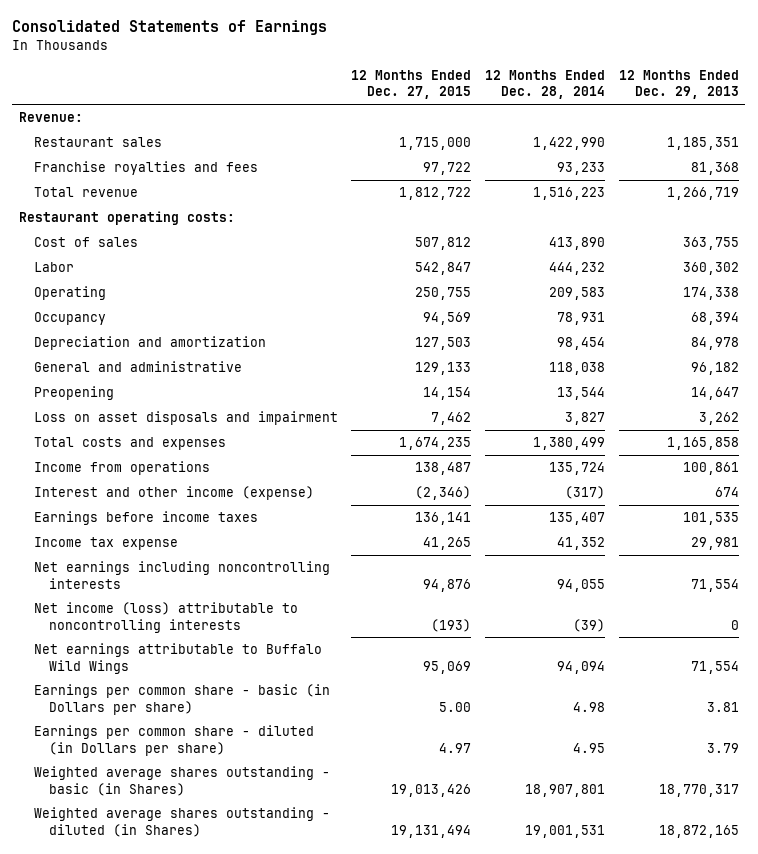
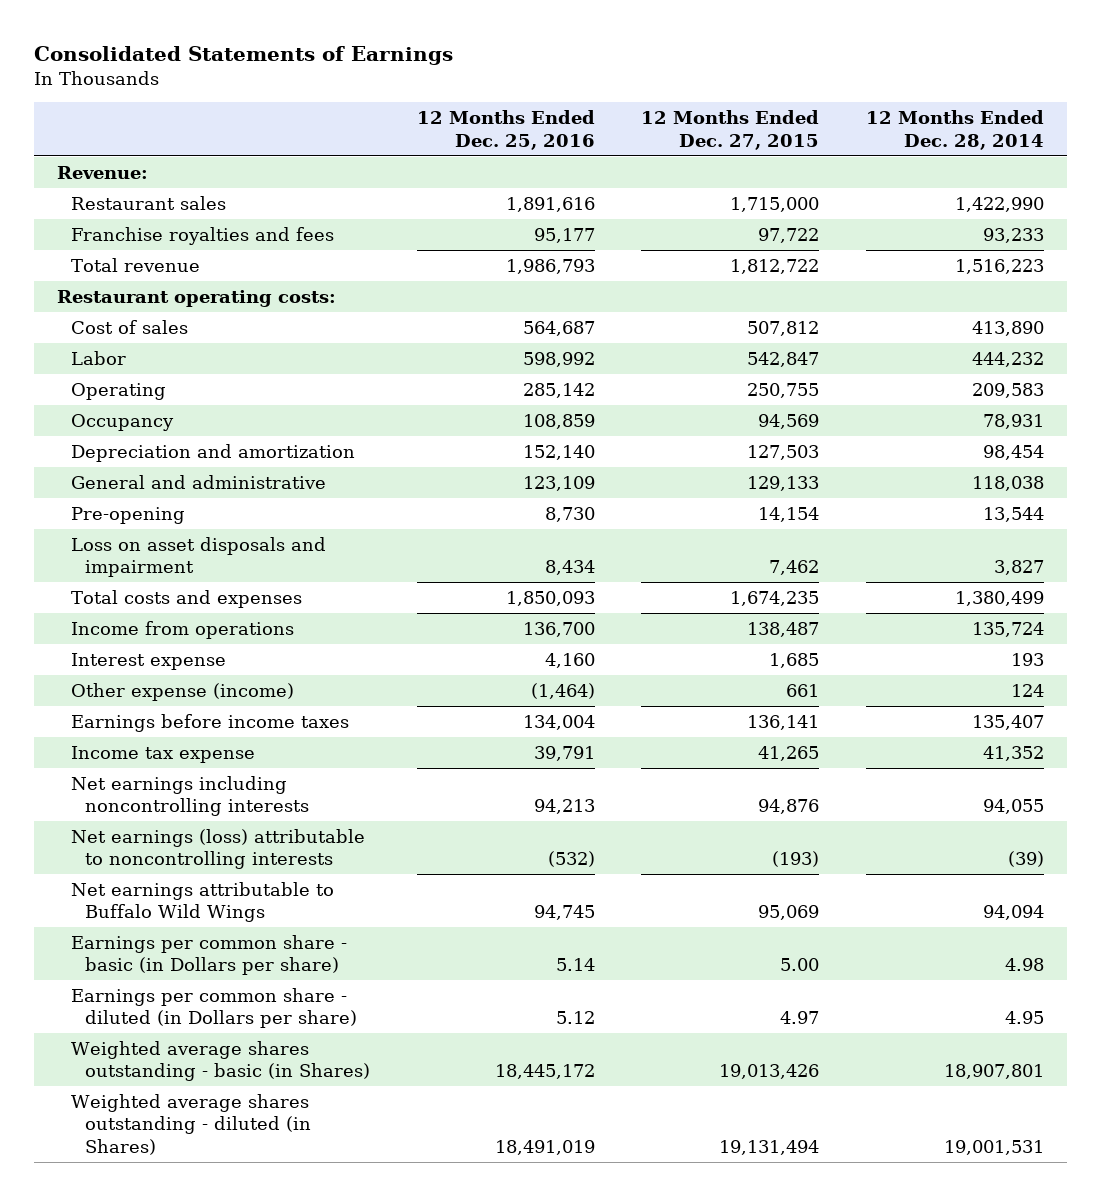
[618,69,739,100] 12 Months Ended Dec. 29, 2013 -> none
none -> [416,110,595,150] 12 Months Ended Dec. 25, 2016
[33,386,114,401] Preopening -> [70,506,185,524] Pre-opening
none -> [70,652,226,670] Interest expense
[33,486,314,501] Interest and other income (expense) -> [70,682,294,701] Other expense (income)
[415,486,472,501] (2,346) -> [786,683,820,697] 661
[565,486,606,500] (317) -> [1010,683,1044,697] 124
[33,602,298,633] Net income (loss) attributable to noncontrolling interests -> [70,828,365,870] Net earnings (loss) attributable to noncontrolling interests

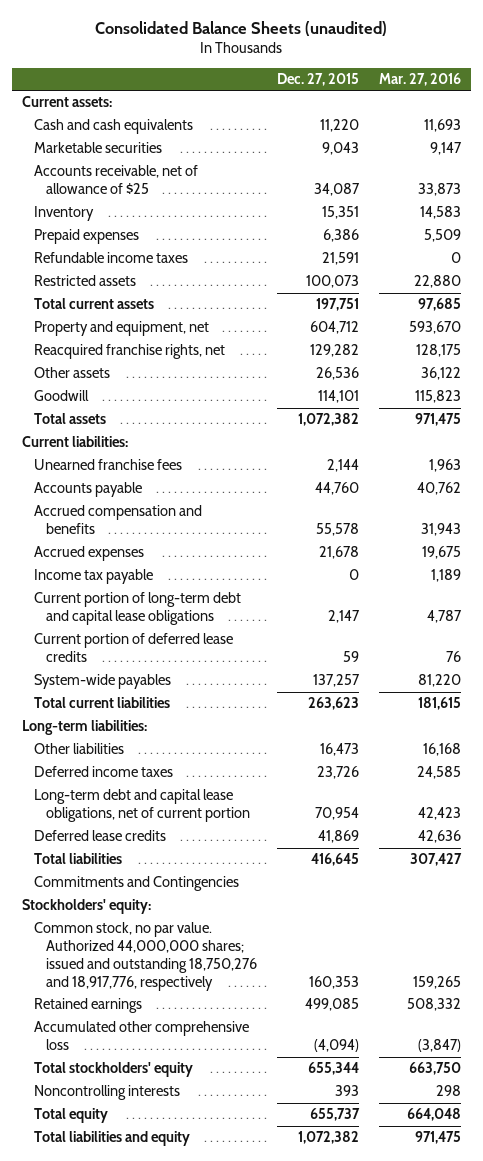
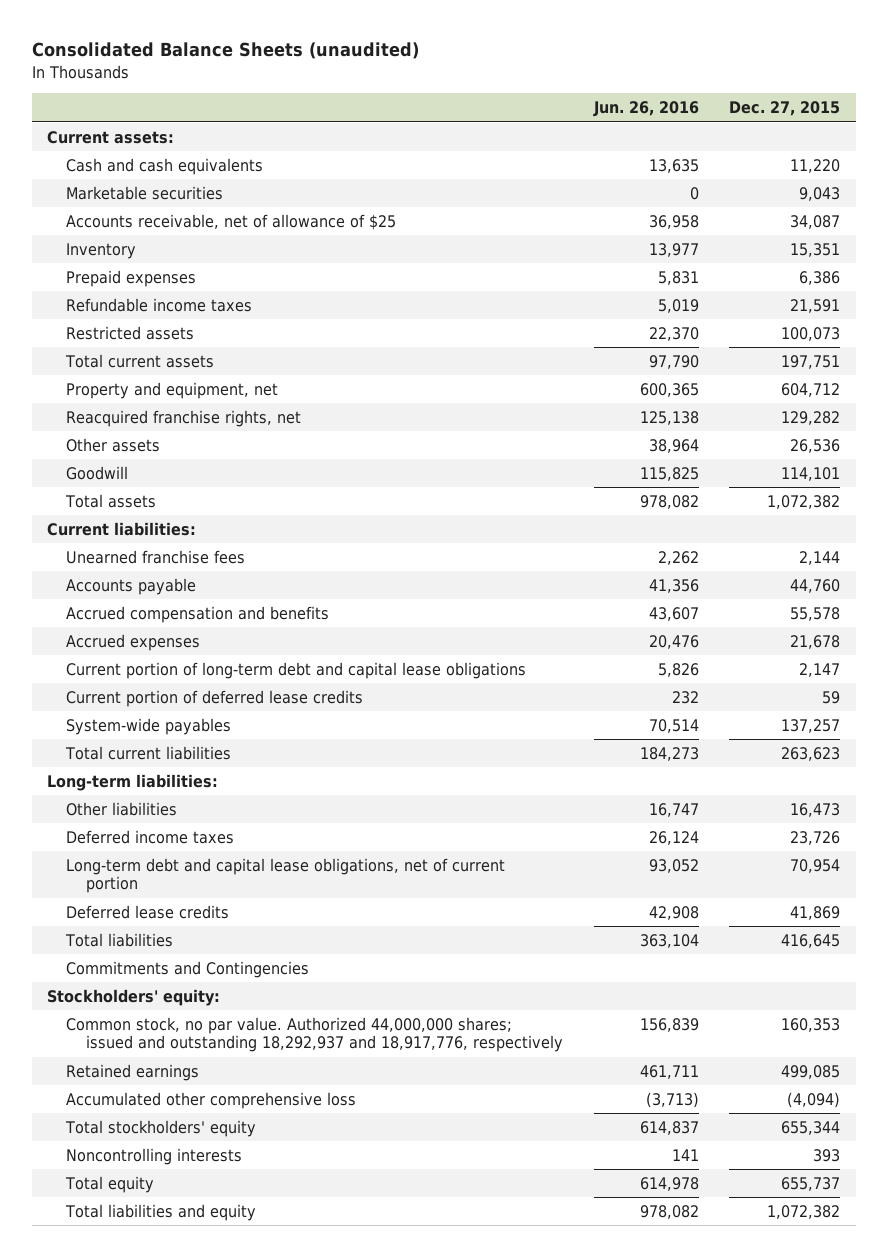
[378,73,461,87] Mar. 27, 2016 -> none
none -> [592,101,699,118] Jun. 26, 2016
[34,569,154,585] Income tax payable -> none
[34,922,258,991] Common stock, no par value. Authorized 44,000,000 shares; issued and outstanding 18,750,276 and 18,917,776, respectively -> [66,1016,563,1053] Common stock, no par value. Authorized 44,000,000 shares; issued and outstanding 18,292,937 and 18,917,776, respectively

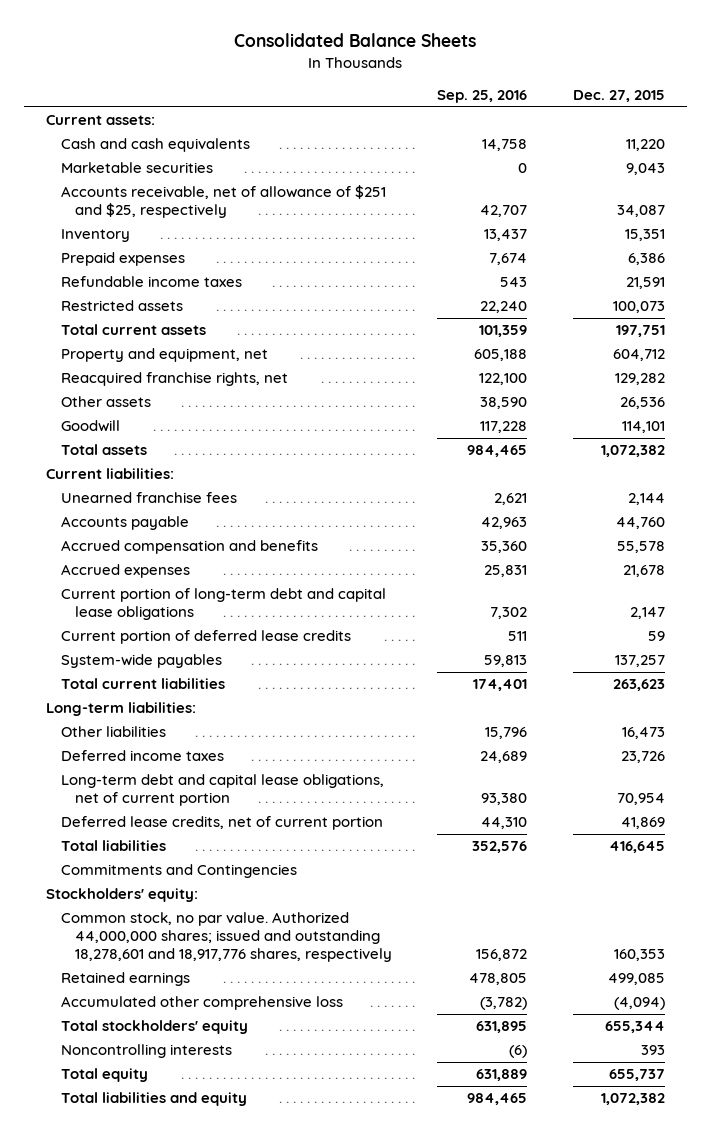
[31,42,419,60] Consolidated Balance Sheets (unaudited) -> [234,33,477,48] Consolidated Balance Sheets
[592,101,699,118] Jun. 26, 2016 -> none
none -> [437,90,528,104] Sep. 25, 2016
[66,213,397,230] Accounts receivable, net of allowance of $25 -> [60,185,386,219] Accounts receivable, net of allowance of $251 and $25, respectively
[66,904,230,919] Deferred lease credits -> [60,816,383,831] Deferred lease credits, net of current portion
[66,1016,563,1053] Common stock, no par value. Authorized 44,000,000 shares; issued and outstanding 18,292,937 and 18,917,776, respectively -> [60,912,392,963] Common stock, no par value. Authorized 44,000,000 shares; issued and outstanding 18,278,601 and 18,917,776 shares, respectively

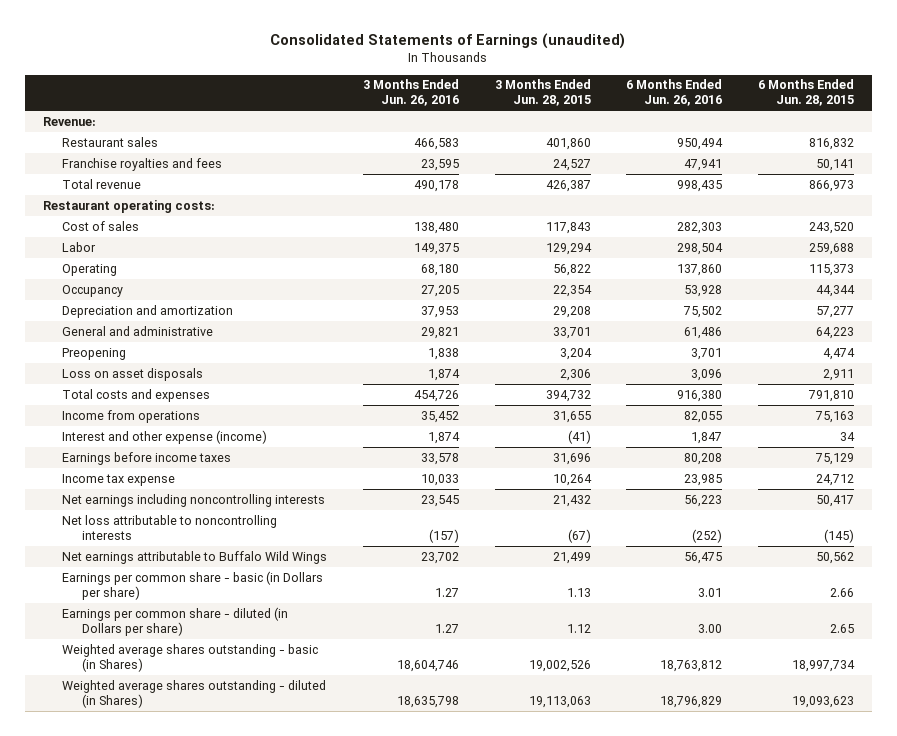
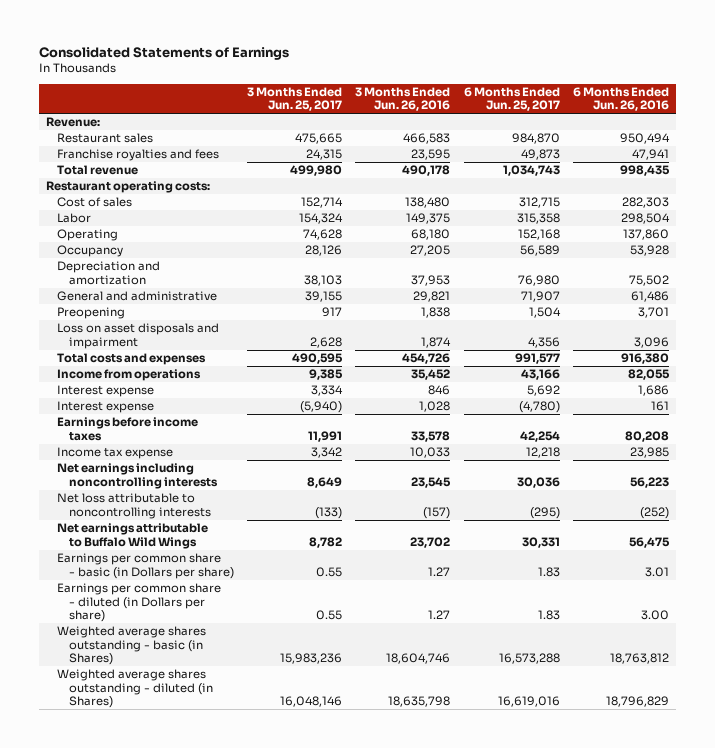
[270,32,626,49] Consolidated Statements of Earnings (unaudited) -> [38,46,289,60] Consolidated Statements of Earnings
[494,79,591,107] 3 Months Ended Jun. 28, 2015 -> none
[758,79,855,107] 6 Months Ended Jun. 28, 2015 -> none
none -> [246,86,342,112] 3 Months Ended Jun. 25, 2017
none -> [463,86,560,112] 6 Months Ended Jun. 25, 2017
[62,367,204,381] Loss on asset disposals -> [57,323,220,349] Loss on asset disposals and impairment
none -> [57,385,155,398] Interest expense
[62,429,268,444] Interest and other expense (income) -> [57,401,155,414] Interest expense
[427,431,460,444] 1,874 -> [419,401,451,413] 1,028
[691,431,723,444] 1,847 -> [651,401,670,412] 161

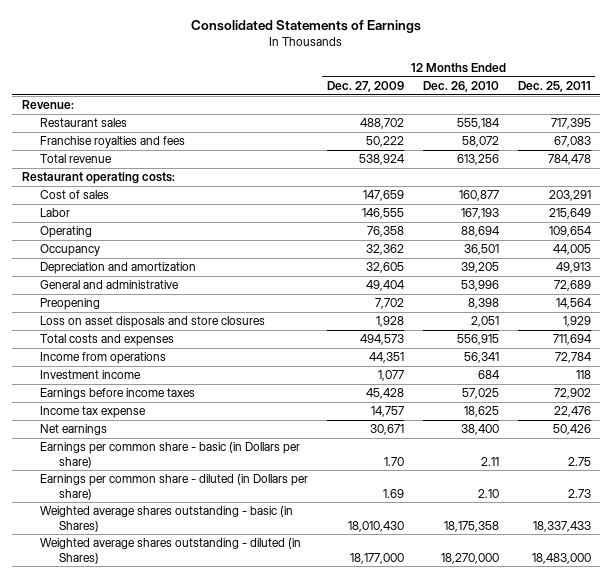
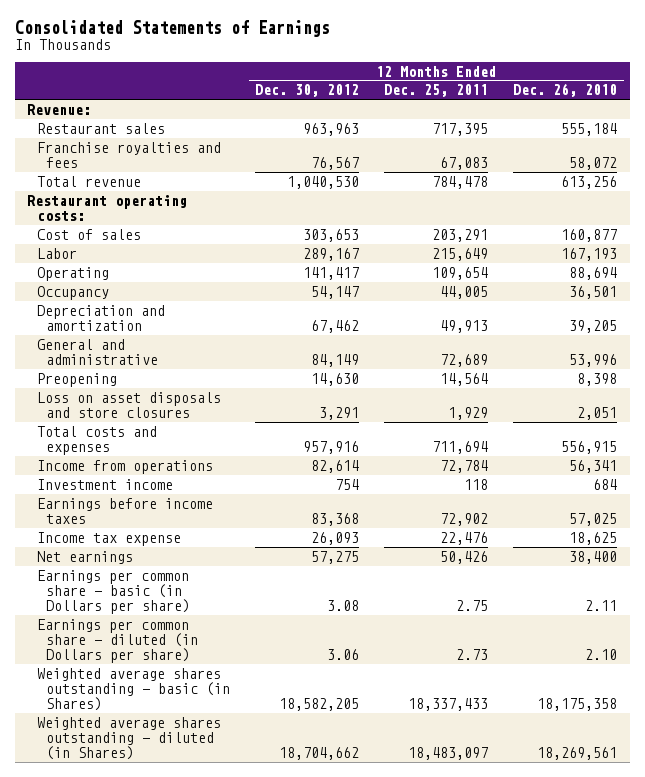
[326,80,404,92] Dec. 27, 2009 -> none
none -> [255,84,360,98] Dec. 30, 2012
[440,552,499,564] 18,270,000 -> [537,747,618,761] 18,269,561
[531,552,591,564] 18,483,000 -> [408,747,489,761] 18,483,097

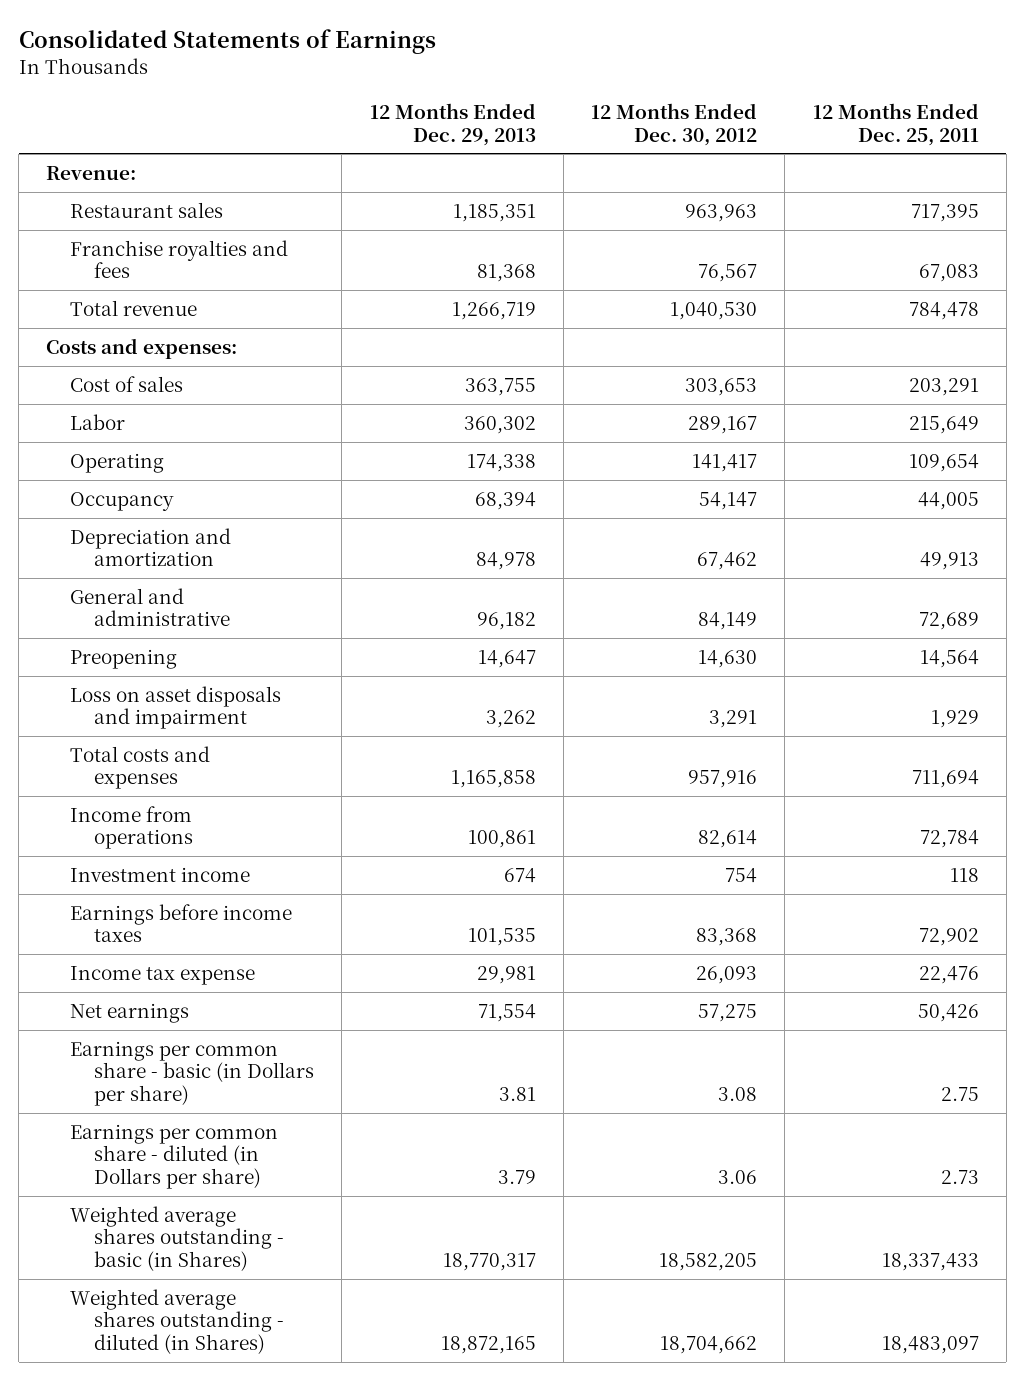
[513,83,618,98] Dec. 26, 2010 -> none
none -> [369,103,536,146] 12 Months Ended Dec. 29, 2013
[27,194,188,221] Restaurant operating costs: -> none
none -> [46,337,238,359] Costs and expenses:
[36,391,221,418] Loss on asset disposals and store closures -> [70,685,282,730] Loss on asset disposals and impairment

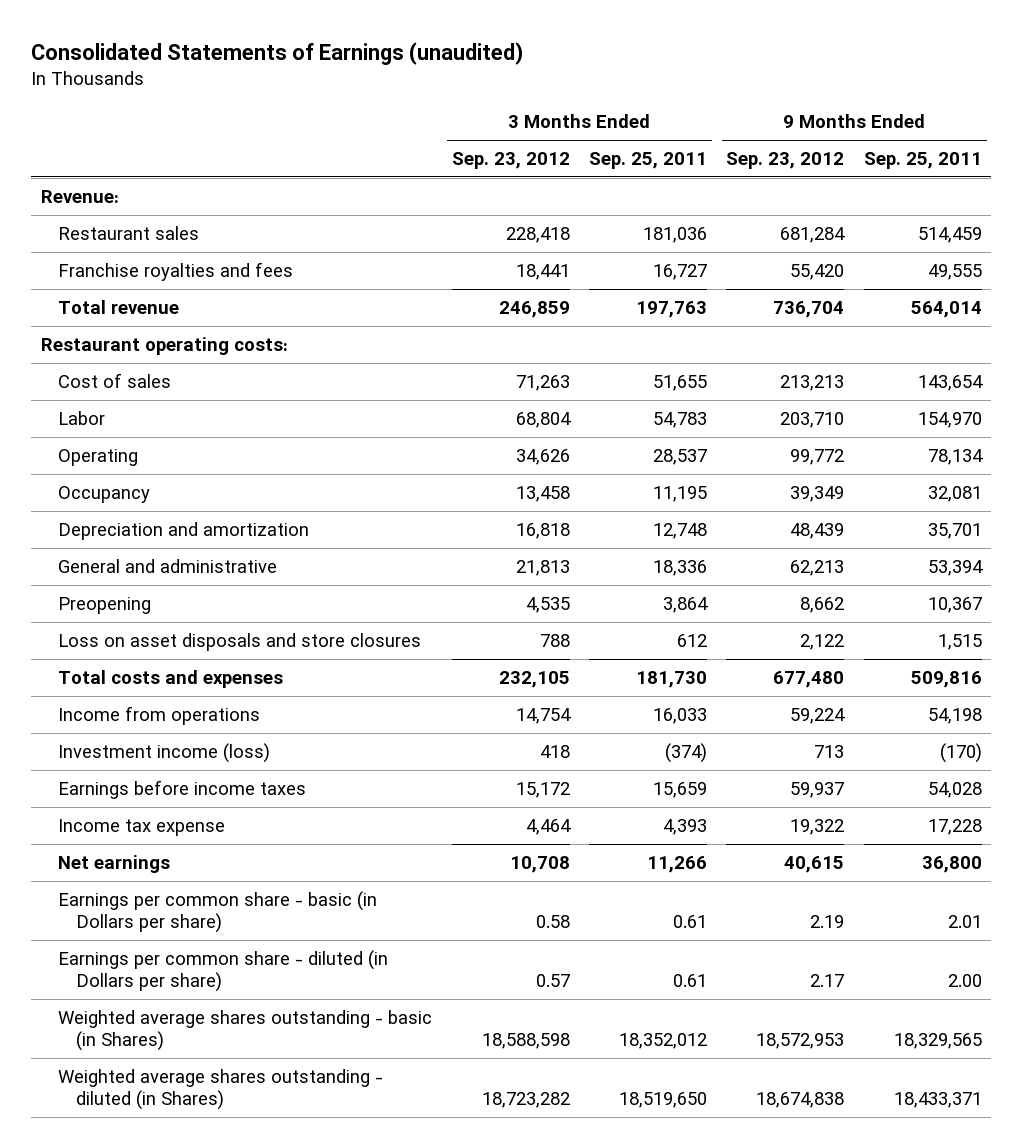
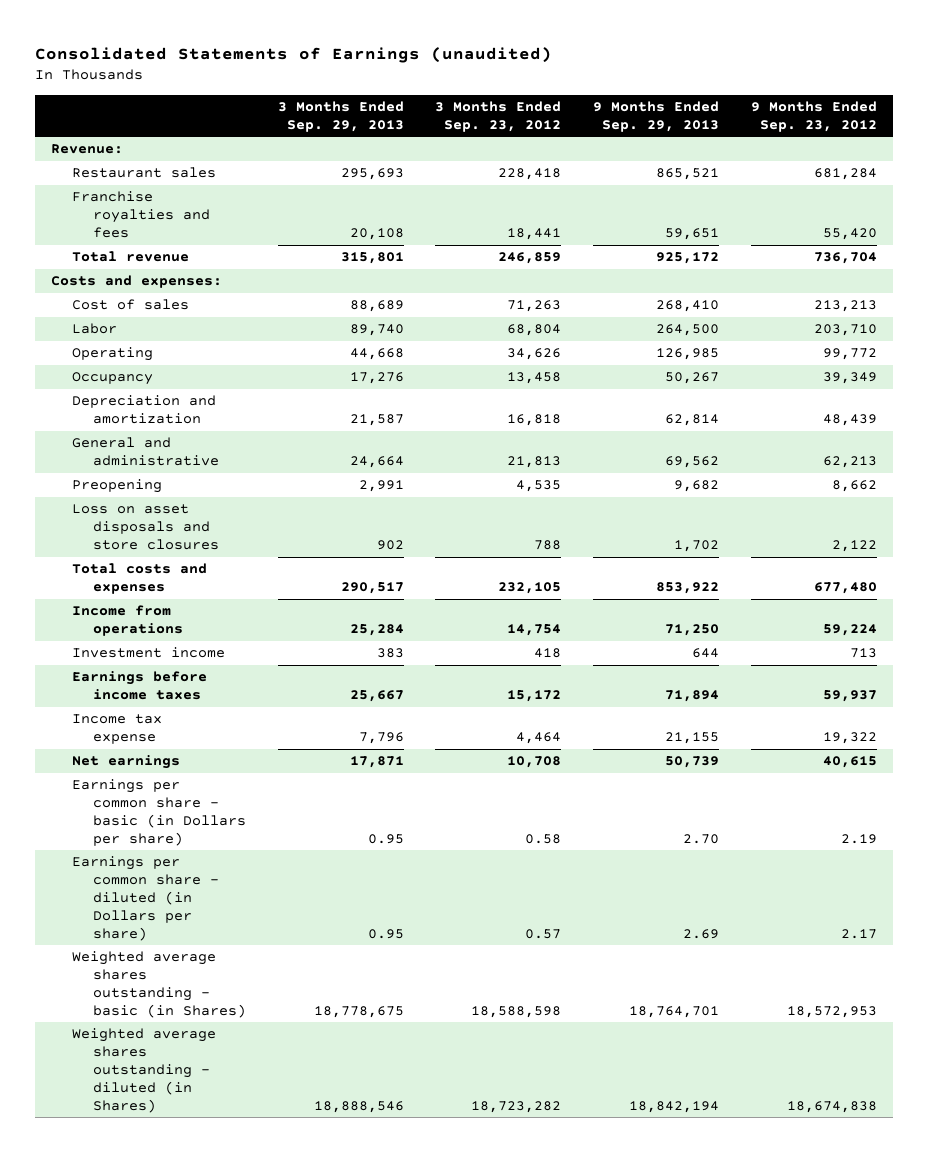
[589,151,708,169] Sep. 25, 2011 -> none
[863,151,982,169] Sep. 25, 2011 -> none
none -> [277,101,404,132] 3 Months Ended Sep. 29, 2013
none -> [593,101,720,132] 9 Months Ended Sep. 29, 2013
[40,336,288,355] Restaurant operating costs: -> none
none -> [51,275,223,289] Costs and expenses:
[58,742,271,763] Investment income (loss) -> [72,647,226,659] Investment income

